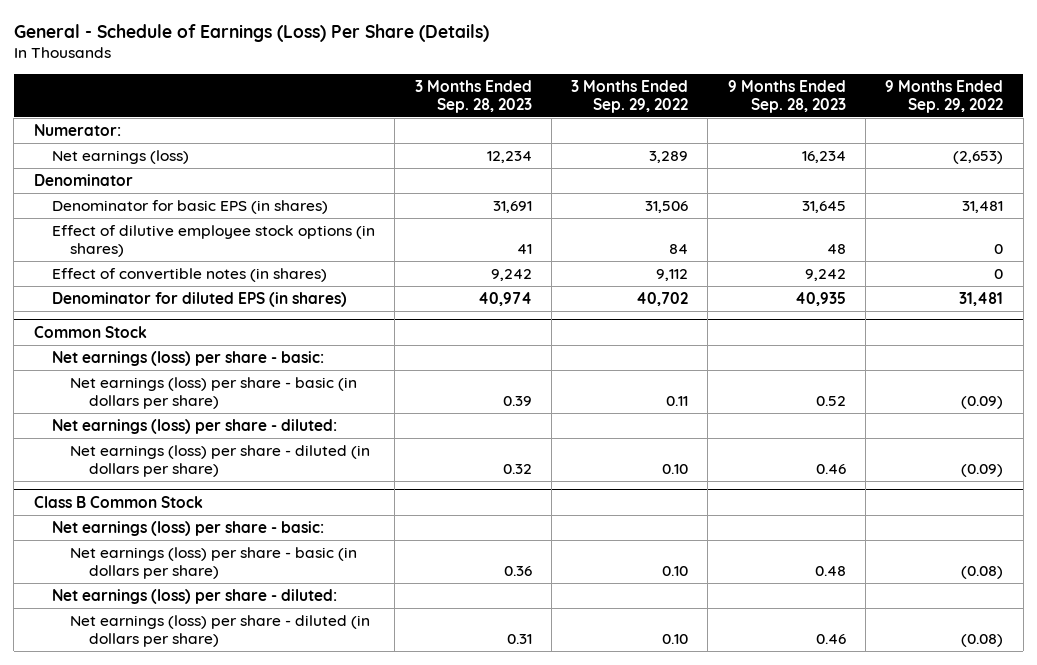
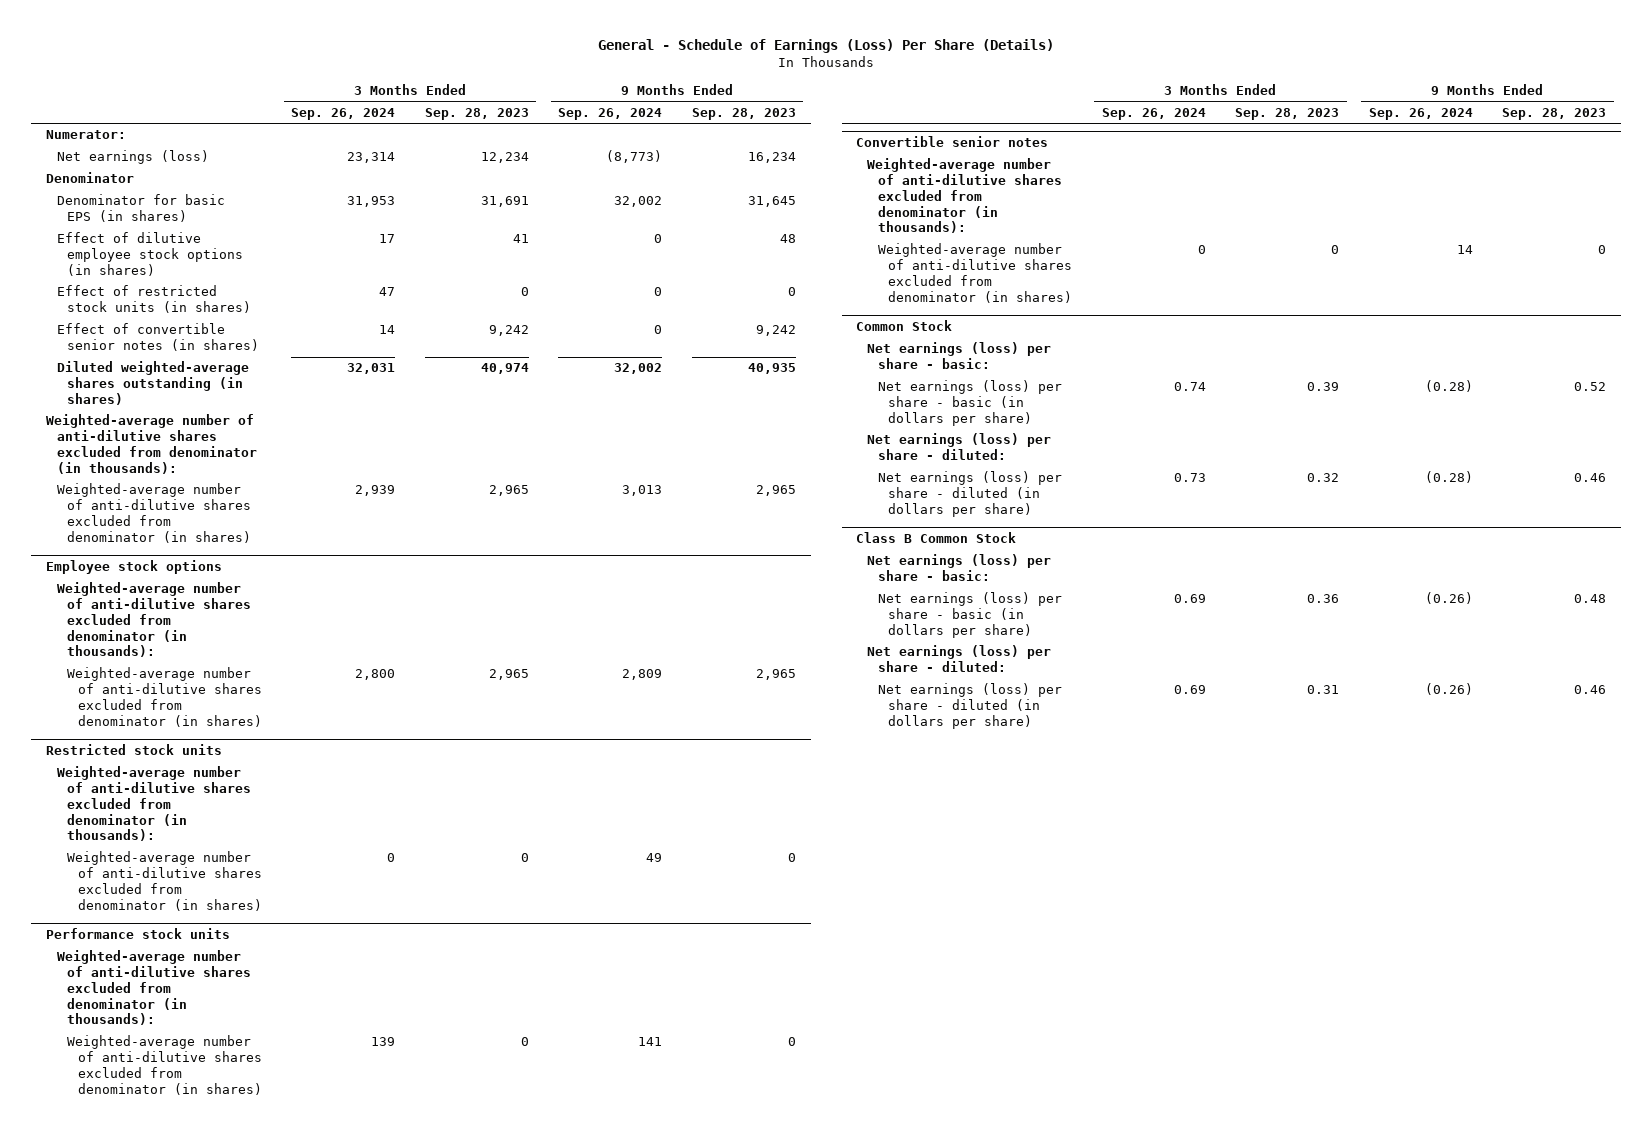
[571,79,689,113] 3 Months Ended Sep. 29, 2022 -> none
[885,79,1004,113] 9 Months Ended Sep. 29, 2022 -> none
none -> [291,107,396,120] Sep. 26, 2024
none -> [558,107,663,120] Sep. 26, 2024
none -> [56,285,252,314] Effect of restricted stock units (in shares)
[51,267,327,282] Effect of convertible notes (in shares) -> [56,323,260,352] Effect of convertible senior notes (in shares)
[51,291,347,307] Denominator for diluted EPS (in shares) -> [56,361,249,405] Diluted weighted-average shares outstanding (in shares)
none -> [46,414,257,474] Weighted-average number of anti-dilutive shares excluded from denominator (in thousands):
none -> [56,483,252,543] Weighted-average number of anti-dilutive shares excluded from denominator (in shares)
none -> [46,560,223,575] Employee stock options
none -> [56,582,252,658] Weighted-average number of anti-dilutive shares excluded from denominator (in thousands):
none -> [67,667,262,727] Weighted-average number of anti-dilutive shares excluded from denominator (in shares)
none -> [46,744,223,756] Restricted stock units
none -> [56,766,252,842] Weighted-average number of anti-dilutive shares excluded from denominator (in thousands):
none -> [67,851,262,911] Weighted-average number of anti-dilutive shares excluded from denominator (in shares)
none -> [46,928,231,940] Performance stock units
none -> [56,950,252,1026] Weighted-average number of anti-dilutive shares excluded from denominator (in thousands):
none -> [67,1035,262,1095] Weighted-average number of anti-dilutive shares excluded from denominator (in shares)
none -> [856,136,1049,148] Convertible senior notes
none -> [866,158,1062,234] Weighted-average number of anti-dilutive shares excluded from denominator (in thousands):
none -> [877,243,1073,303] Weighted-average number of anti-dilutive shares excluded from denominator (in shares)

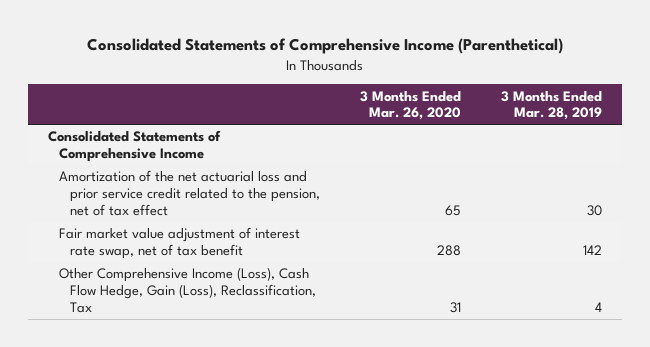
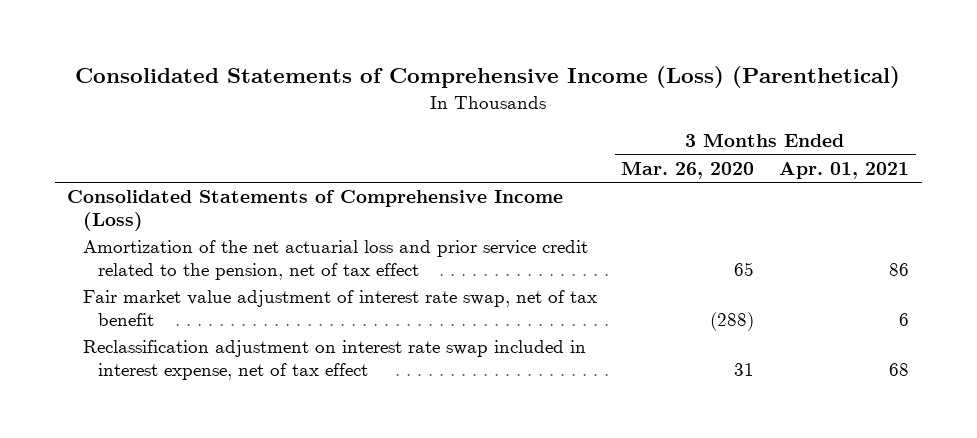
[86,38,563,55] Consolidated Statements of Comprehensive Income (Parenthetical) -> [75,66,901,89] Consolidated Statements of Comprehensive Income (Loss) (Parenthetical)
[500,90,602,121] 3 Months Ended Mar. 28, 2019 -> none
none -> [779,161,910,179] Apr. 01, 2021
[47,130,221,163] Consolidated Statements of Comprehensive Income -> [67,190,564,231] Consolidated Statements of Comprehensive Income (Loss)
[59,267,317,314] Other Comprehensive Income (Loss), Cash Flow Hedge, Gain (Loss), Reclassification, Tax -> none
[436,245,461,257] 288 -> [710,311,755,331] (288)
none -> [82,340,586,380] Reclassification adjustment on interest rate swap included in interest expense, net of tax effect

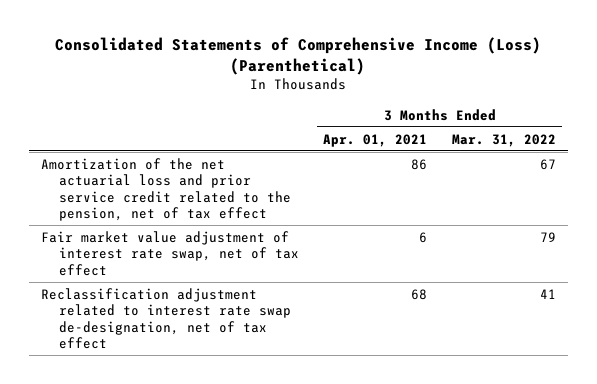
[621,160,755,179] Mar. 26, 2020 -> none
none -> [451,133,556,147] Mar. 31, 2022
[67,190,564,231] Consolidated Statements of Comprehensive Income (Loss) -> none
[82,290,597,326] Fair market value adjustment of interest rate swap, net of tax benefit -> [40,230,299,276] Fair market value adjustment of interest rate swap, net of tax effect
[82,340,586,380] Reclassification adjustment on interest rate swap included in interest expense, net of tax effect -> [40,287,291,349] Reclassification adjustment related to interest rate swap de-designation, net of tax effect

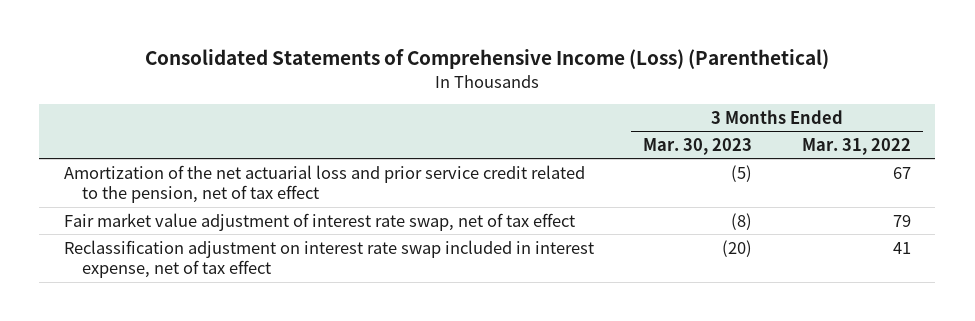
[323,133,428,147] Apr. 01, 2021 -> none
none -> [643,137,753,155] Mar. 30, 2023
[40,287,291,349] Reclassification adjustment related to interest rate swap de-designation, net of tax effect -> [63,239,594,279] Reclassification adjustment on interest rate swap included in interest expense, net of tax effect

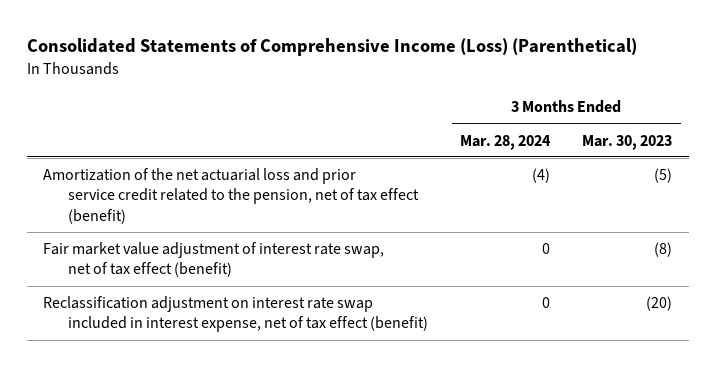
[801,137,911,155] Mar. 31, 2022 -> none
none -> [459,134,551,150] Mar. 28, 2024
[63,164,585,204] Amortization of the net actuarial loss and prior service credit related to the pension, net of tax effect -> [43,167,419,224] Amortization of the net actuarial loss and prior service credit related to the pension, net of tax effect (benefit)
[63,212,575,231] Fair market value adjustment of interest rate swap, net of tax effect -> [43,241,385,278] Fair market value adjustment of interest rate swap, net of tax effect (benefit)
[63,239,594,279] Reclassification adjustment on interest rate swap included in interest expense, net of tax effect -> [43,295,428,333] Reclassification adjustment on interest rate swap included in interest expense, net of tax effect (benefit)

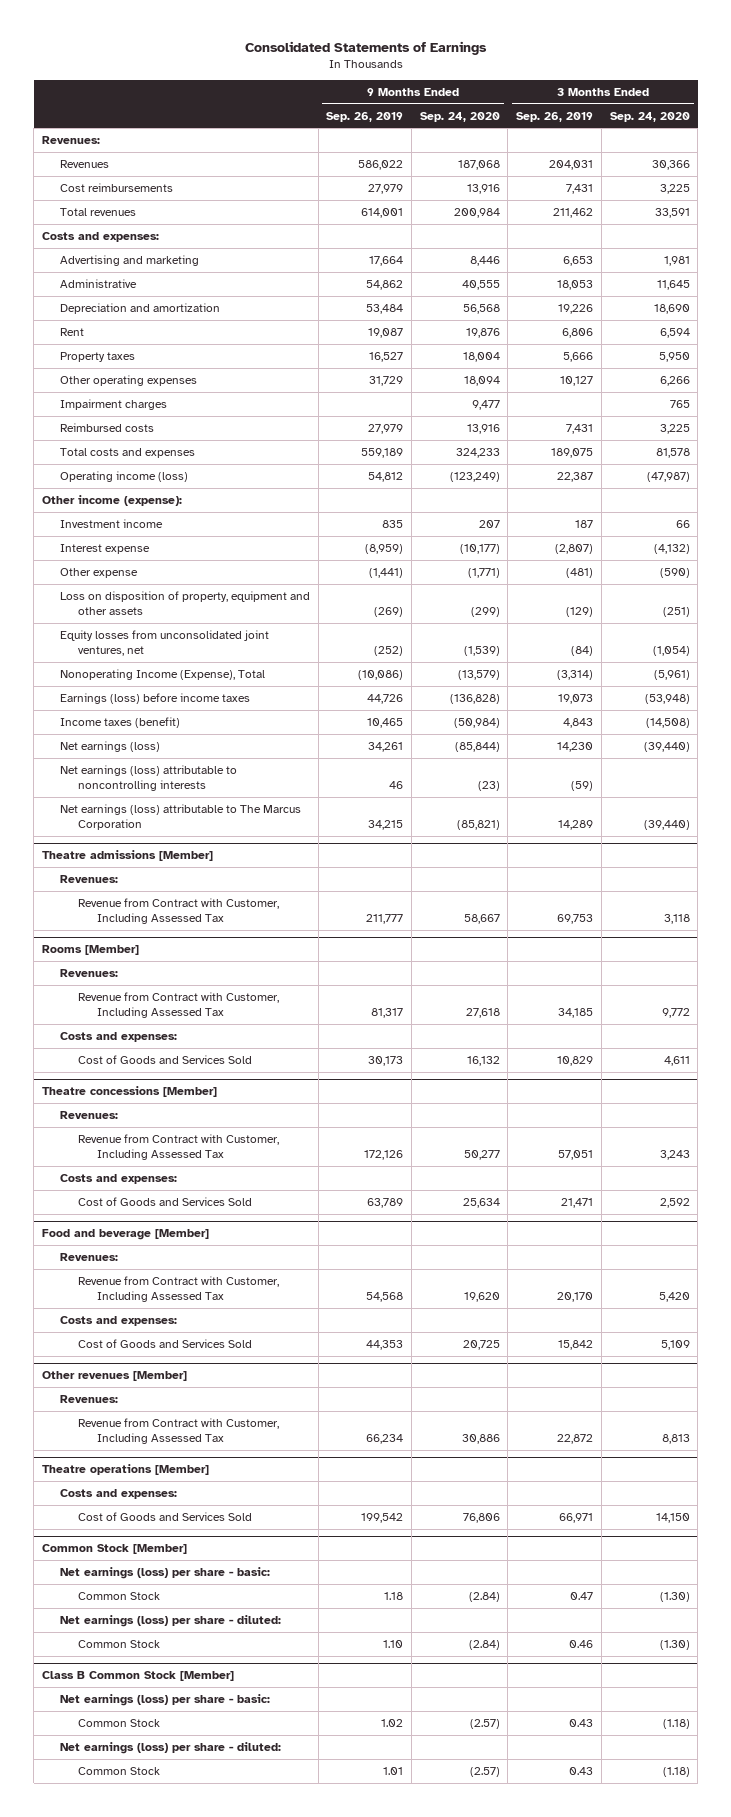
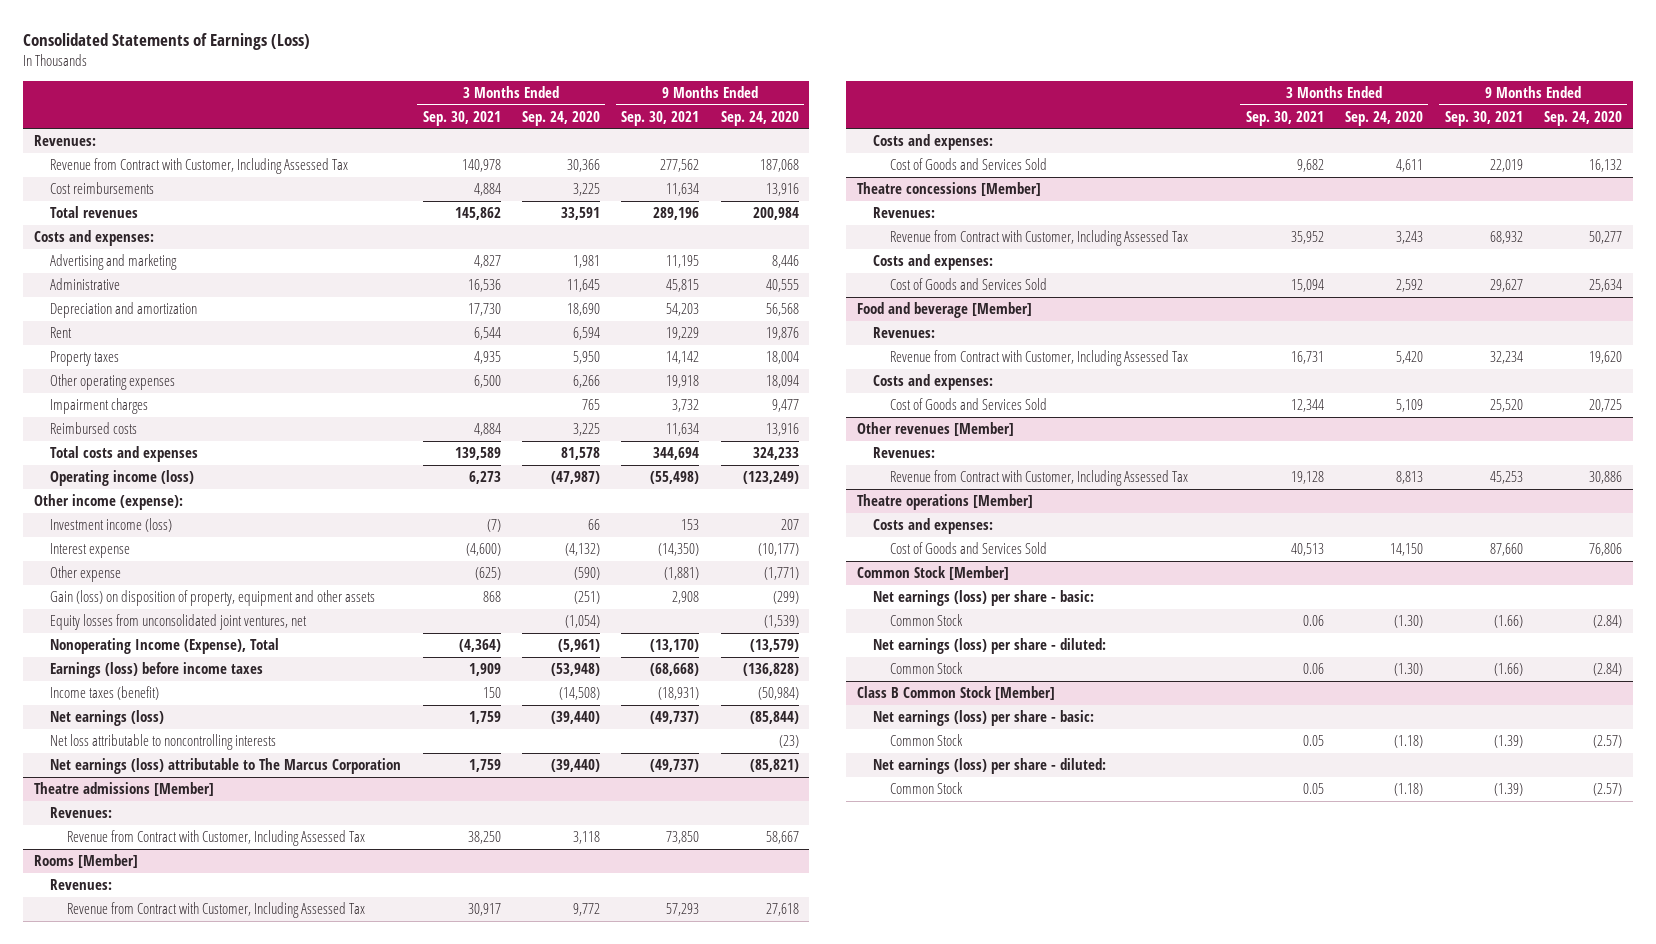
[244,40,487,55] Consolidated Statements of Earnings -> [23,33,311,51] Consolidated Statements of Earnings (Loss)
[326,111,404,122] Sep. 26, 2019 -> none
[516,111,594,122] Sep. 26, 2019 -> none
none -> [422,110,501,126] Sep. 30, 2021
none -> [621,110,700,126] Sep. 30, 2021
[59,159,109,168] Revenues -> [50,158,349,175] Revenue from Contract with Customer, Including Assessed Tax
[59,518,163,528] Investment income -> [50,518,173,533] Investment income (loss)
[59,590,310,616] Loss on disposition of property, equipment and other assets -> [50,590,376,607] Gain (loss) on disposition of property, equipment and other assets
[59,764,237,792] Net earnings (loss) attributable to noncontrolling interests -> [50,734,277,751] Net loss attributable to noncontrolling interests

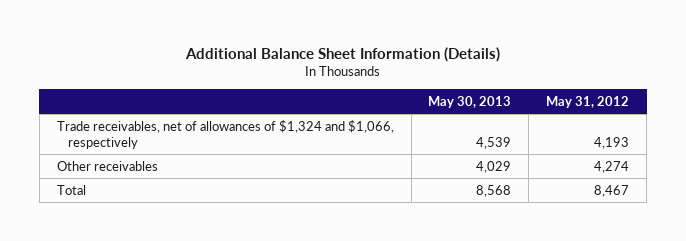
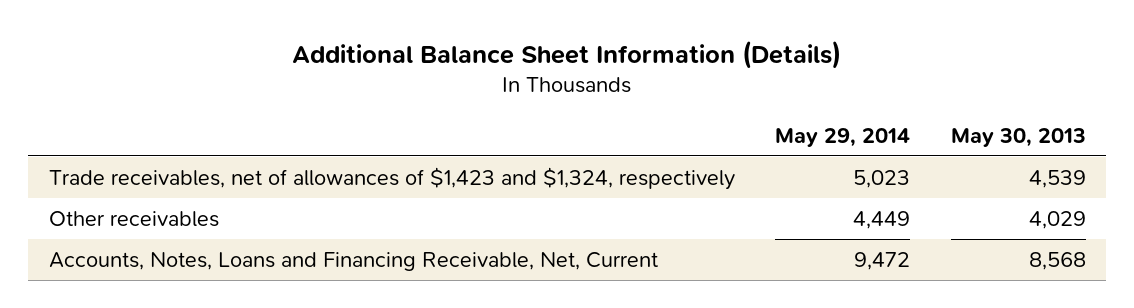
[546,95,630,108] May 31, 2012 -> none
none -> [775,127,911,147] May 29, 2014
[56,119,394,150] Trade receivables, net of allowances of $1,324 and $1,066, respectively -> [48,167,735,191] Trade receivables, net of allowances of $1,423 and $1,324, respectively
[56,184,86,195] Total -> [48,252,658,272] Accounts, Notes, Loans and Financing Receivable, Net, Current

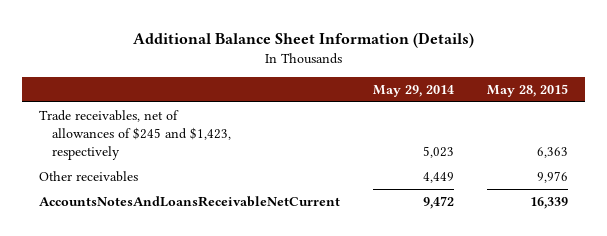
[950,127,1086,147] May 30, 2013 -> none
none -> [487,83,569,97] May 28, 2015
[48,167,735,191] Trade receivables, net of allowances of $1,423 and $1,324, respectively -> [38,110,232,161] Trade receivables, net of allowances of $245 and $1,423, respectively
[48,252,658,272] Accounts, Notes, Loans and Financing Receivable, Net, Current -> [38,196,340,208] AccountsNotesAndLoansReceivableNetCurrent

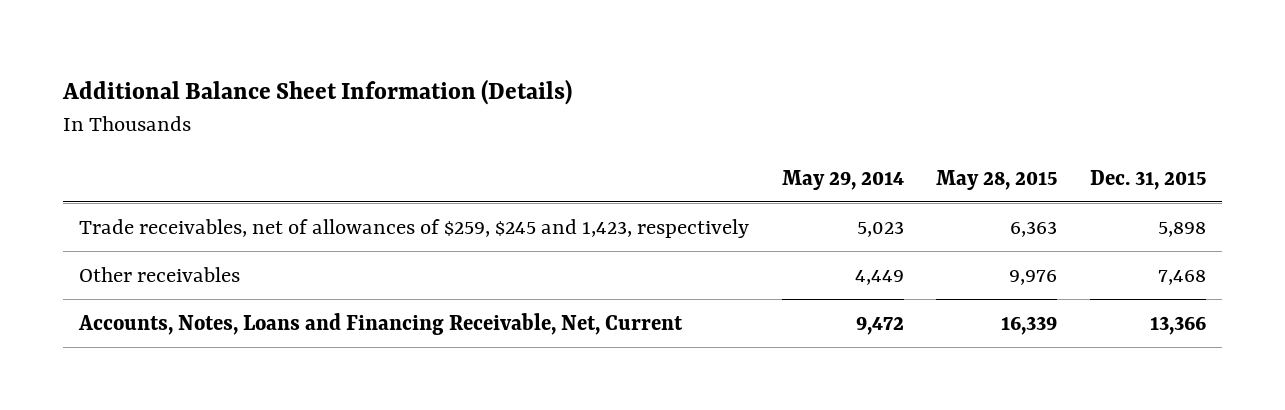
none -> [1090,169,1207,190] Dec. 31, 2015
[38,110,232,161] Trade receivables, net of allowances of $245 and $1,423, respectively -> [79,218,750,238] Trade receivables, net of allowances of $259, $245 and 1,423, respectively
[38,196,340,208] AccountsNotesAndLoansReceivableNetCurrent -> [78,312,684,335] Accounts, Notes, Loans and Financing Receivable, Net, Current

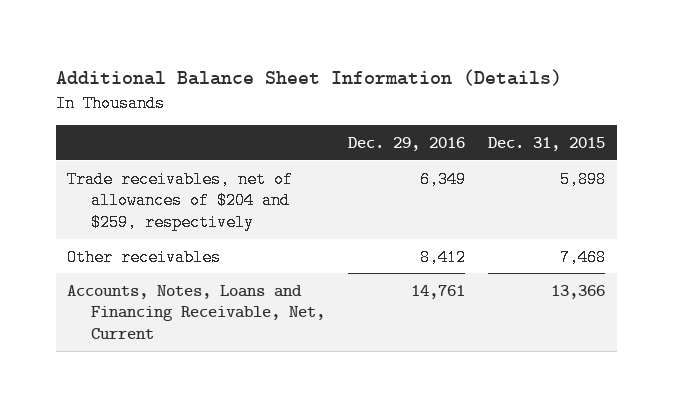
[781,169,904,190] May 29, 2014 -> none
[936,169,1058,190] May 28, 2015 -> none
none -> [347,137,465,152] Dec. 29, 2016
[79,218,750,238] Trade receivables, net of allowances of $259, $245 and 1,423, respectively -> [67,170,294,232] Trade receivables, net of allowances of $204 and $259, respectively

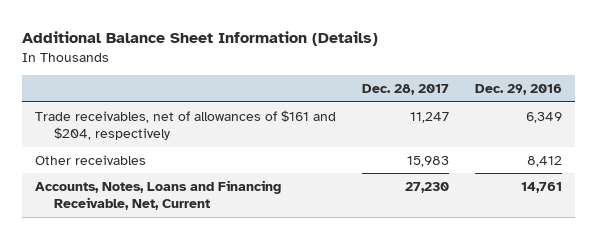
[488,137,606,152] Dec. 31, 2015 -> none
none -> [361,84,449,96] Dec. 28, 2017
[67,170,294,232] Trade receivables, net of allowances of $204 and $259, respectively -> [34,109,336,141] Trade receivables, net of allowances of $161 and $204, respectively

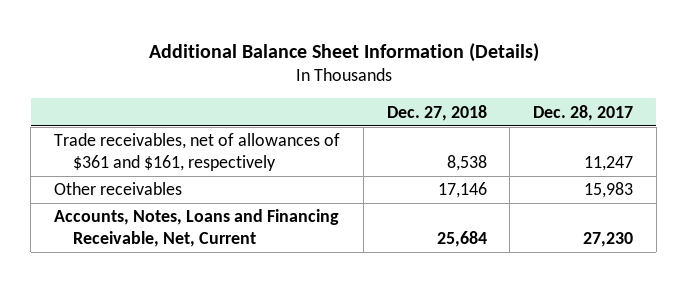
[474,84,562,96] Dec. 29, 2016 -> none
none -> [386,104,487,121] Dec. 27, 2018
[34,109,336,141] Trade receivables, net of allowances of $161 and $204, respectively -> [53,133,340,172] Trade receivables, net of allowances of $361 and $161, respectively

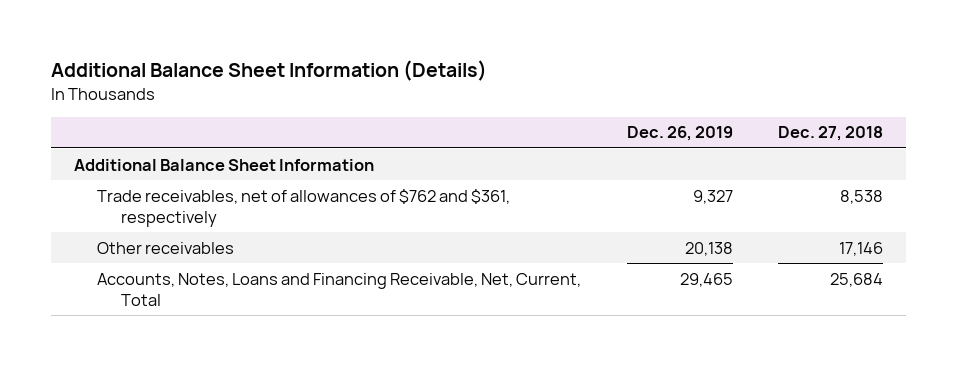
[533,104,634,121] Dec. 28, 2017 -> none
none -> [626,126,733,142] Dec. 26, 2019
none -> [73,158,374,171] Additional Balance Sheet Information
[53,133,340,172] Trade receivables, net of allowances of $361 and $161, respectively -> [97,188,511,227] Trade receivables, net of allowances of $762 and $361, respectively
[53,209,339,248] Accounts, Notes, Loans and Financing Receivable, Net, Current -> [97,272,582,306] Accounts, Notes, Loans and Financing Receivable, Net, Current, Total

